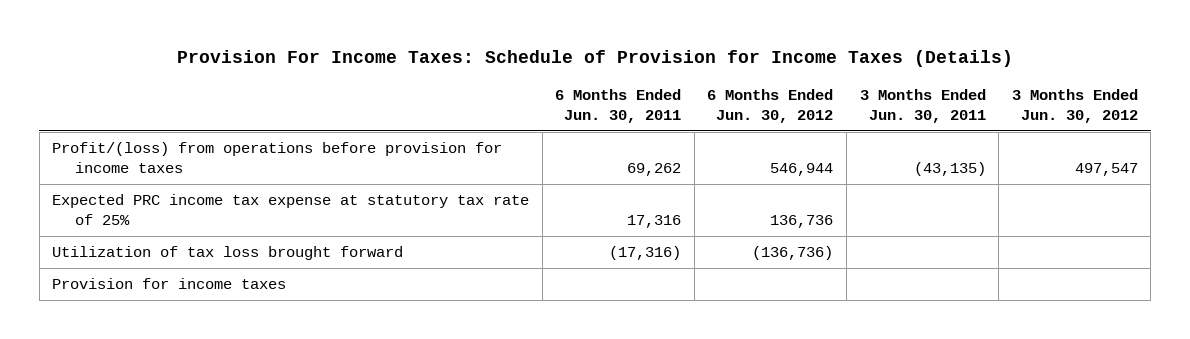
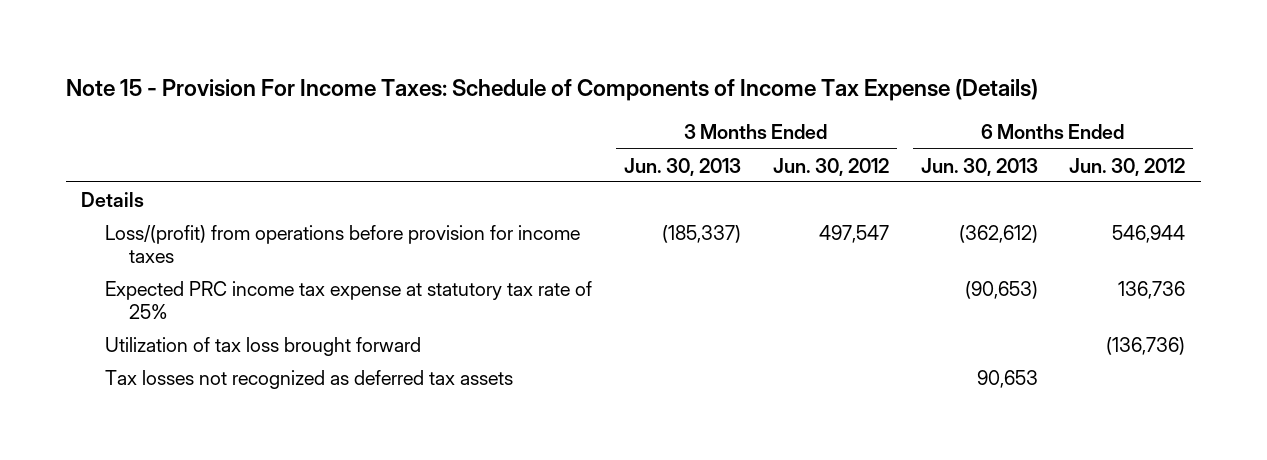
[176,50,1013,68] Provision For Income Taxes: Schedule of Provision for Income Taxes (Details) -> [65,79,1038,102] Note 15 - Provision For Income Taxes: Schedule of Components of Income Tax Expense (Details)
[555,89,682,123] 6 Months Ended Jun. 30, 2011 -> none
[859,89,986,123] 3 Months Ended Jun. 30, 2011 -> none
none -> [624,157,742,176] Jun. 30, 2013
none -> [920,157,1038,176] Jun. 30, 2013
none -> [81,191,145,207] Details
[52,142,503,173] Profit/(loss) from operations before provision for income taxes -> [105,224,581,264] Loss/(profit) from operations before provision for income taxes
[52,278,287,290] Provision for income taxes -> none
none -> [105,369,514,389] Tax losses not recognized as deferred tax assets

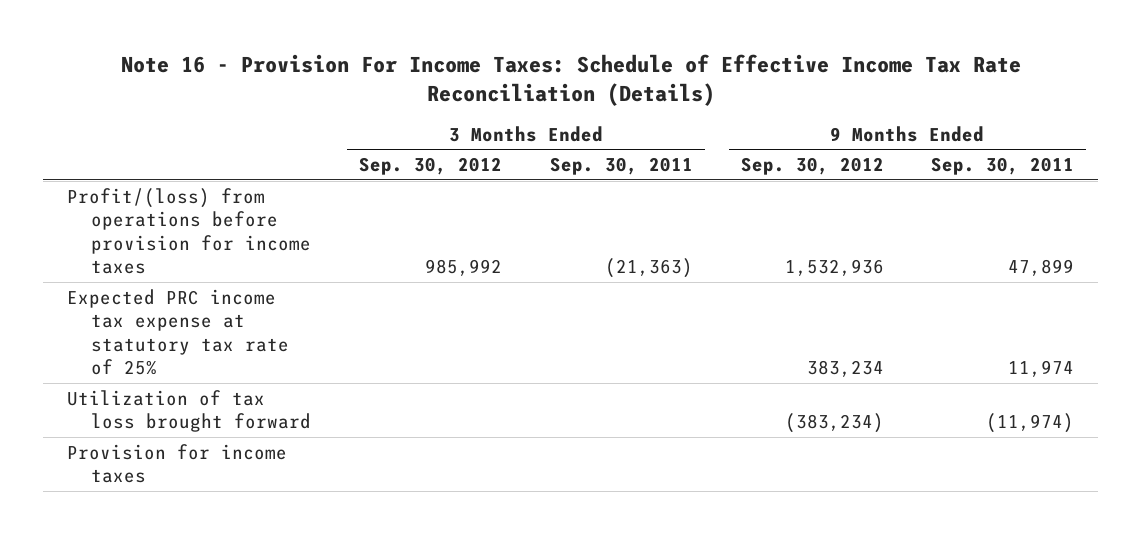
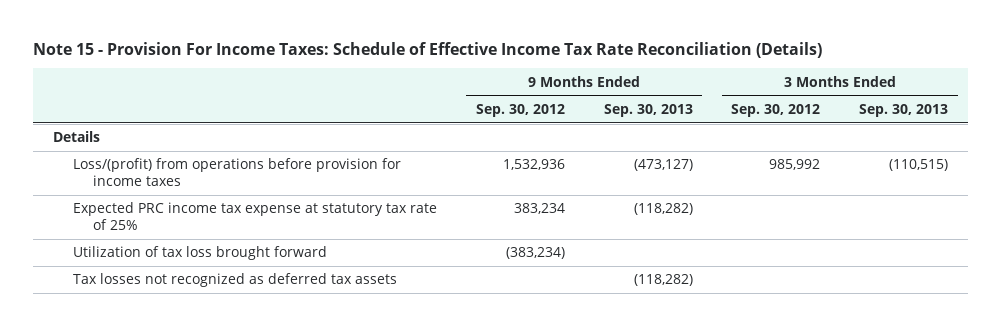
[120,54,1021,107] Note 16 - Provision For Income Taxes: Schedule of Effective Income Tax Rate Reconciliation (Details) -> [33,41,823,58] Note 15 - Provision For Income Taxes: Schedule of Effective Income Tax Rate Reconciliation (Details)
[549,157,693,176] Sep. 30, 2011 -> none
[931,157,1075,176] Sep. 30, 2011 -> none
none -> [603,104,693,118] Sep. 30, 2013
none -> [859,104,949,118] Sep. 30, 2013
none -> [52,131,100,143] Details
[66,187,312,275] Profit/(loss) from operations before provision for income taxes -> [72,158,401,186] Loss/(profit) from operations before provision for income taxes
[66,443,287,484] Provision for income taxes -> none
none -> [72,273,397,288] Tax losses not recognized as deferred tax assets

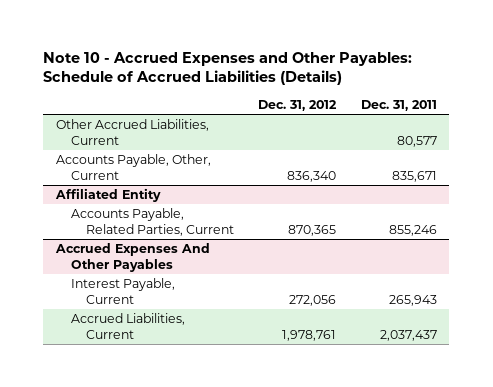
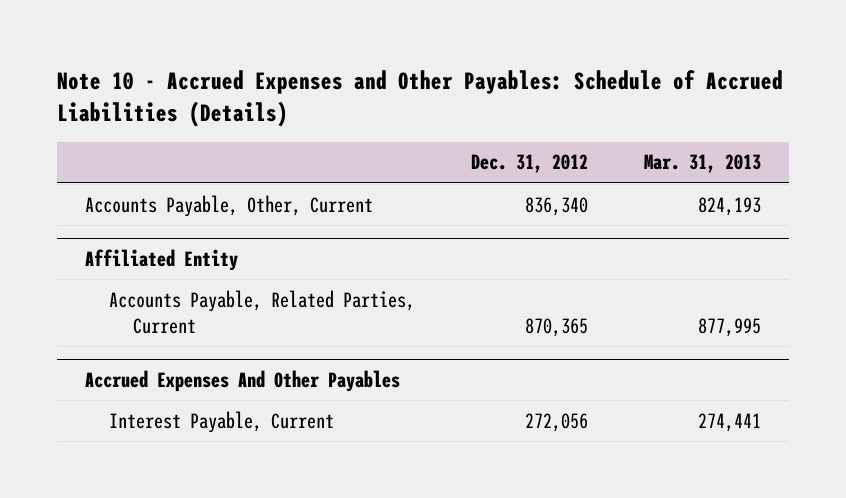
[361,100,438,112] Dec. 31, 2011 -> none
none -> [643,154,761,174] Mar. 31, 2013
[55,119,209,146] Other Accrued Liabilities, Current -> none
[70,313,185,340] Accrued Liabilities, Current -> none

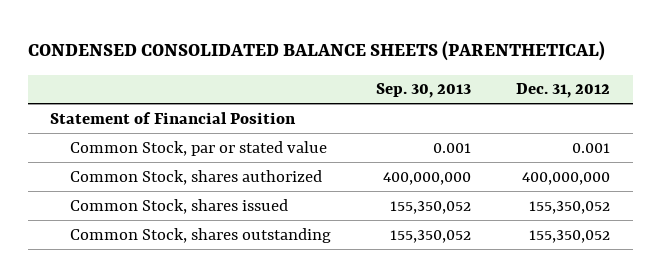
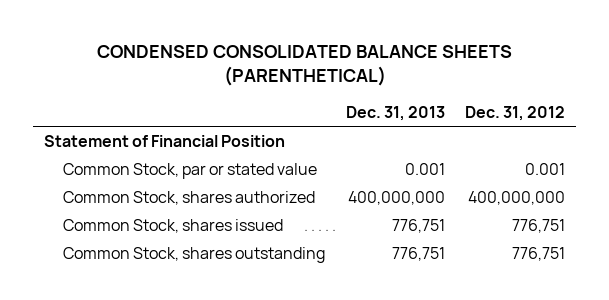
[375,83,471,99] Sep. 30, 2013 -> none
none -> [345,106,445,122] Dec. 31, 2013
[528,200,610,214] 155,350,052 -> [512,218,566,233] 776,751
[528,229,610,243] 155,350,052 -> [512,246,566,261] 776,751

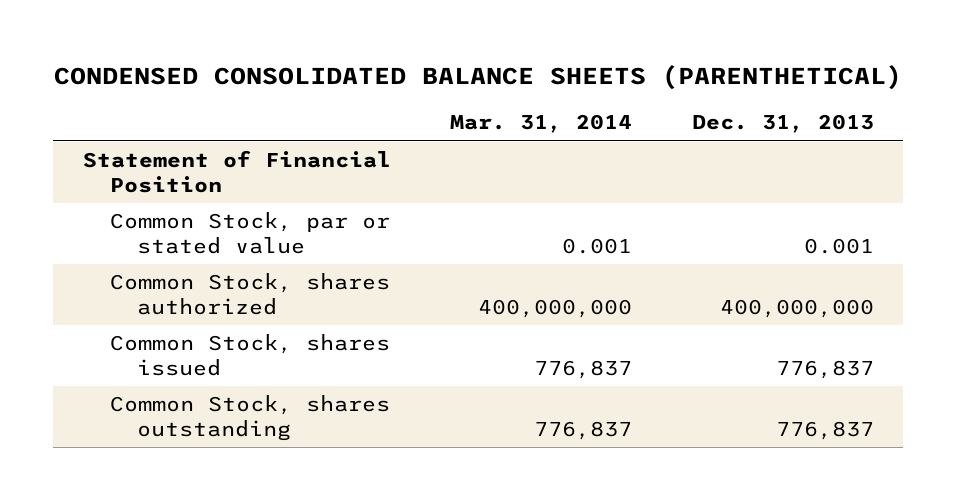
[465,106,566,122] Dec. 31, 2012 -> none
none -> [450,114,633,134] Mar. 31, 2014
[391,218,445,233] 776,751 -> [775,359,874,379] 776,837
[391,246,445,261] 776,751 -> [775,420,874,440] 776,837

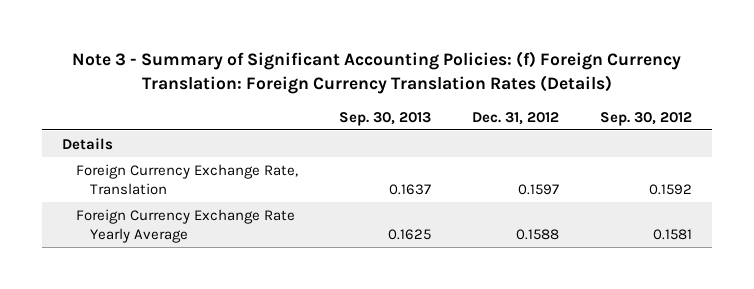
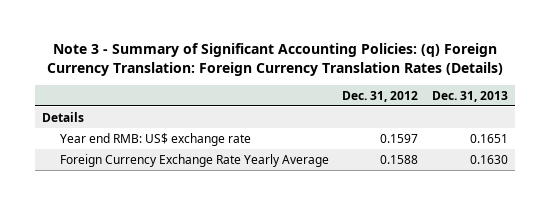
[72,51,682,94] Note 3 - Summary of Significant Accounting Policies: (f) Foreign Currency Translation: Foreign Currency Translation Rates (Details) -> [47,42,504,76] Note 3 - Summary of Significant Accounting Policies: (q) Foreign Currency Translation: Foreign Currency Translation Rates (Details)
[338,111,431,126] Sep. 30, 2013 -> none
[599,111,692,126] Sep. 30, 2012 -> none
none -> [431,90,508,102] Dec. 31, 2013
[75,163,298,195] Foreign Currency Exchange Rate, Translation -> [59,132,251,146] Year end RMB: US$ exchange rate

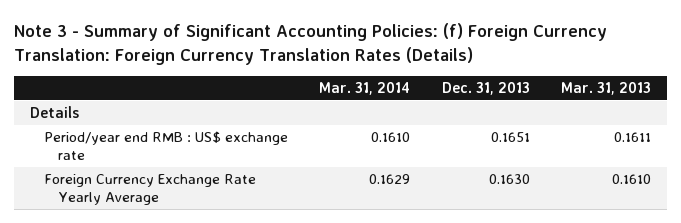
[47,42,504,76] Note 3 - Summary of Significant Accounting Policies: (q) Foreign Currency Translation: Foreign Currency Translation Rates (Details) -> [13,23,607,66] Note 3 - Summary of Significant Accounting Policies: (f) Foreign Currency Translation: Foreign Currency Translation Rates (Details)
[342,90,419,102] Dec. 31, 2012 -> none
none -> [319,82,411,96] Mar. 31, 2014
none -> [561,82,652,96] Mar. 31, 2013
[59,132,251,146] Year end RMB: US$ exchange rate -> [43,130,288,160] Period/year end RMB : US$ exchange rate

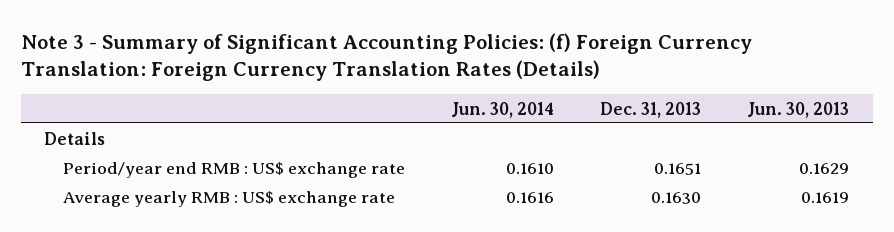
[319,82,411,96] Mar. 31, 2014 -> none
[561,82,652,96] Mar. 31, 2013 -> none
none -> [451,101,555,118] Jun. 30, 2014
none -> [747,101,850,118] Jun. 30, 2013
[43,173,256,205] Foreign Currency Exchange Rate Yearly Average -> [62,190,395,207] Average yearly RMB : US$ exchange rate

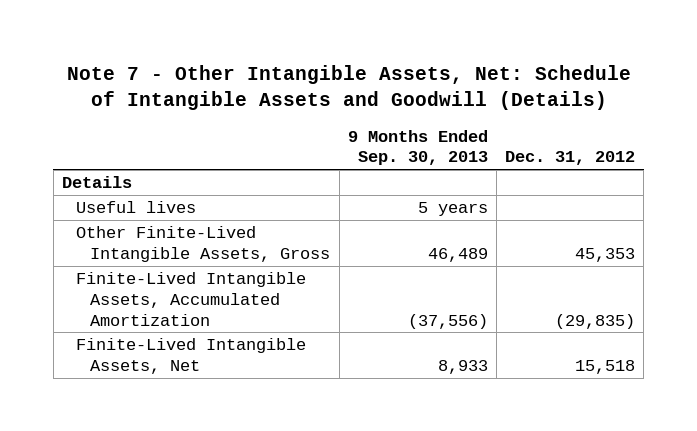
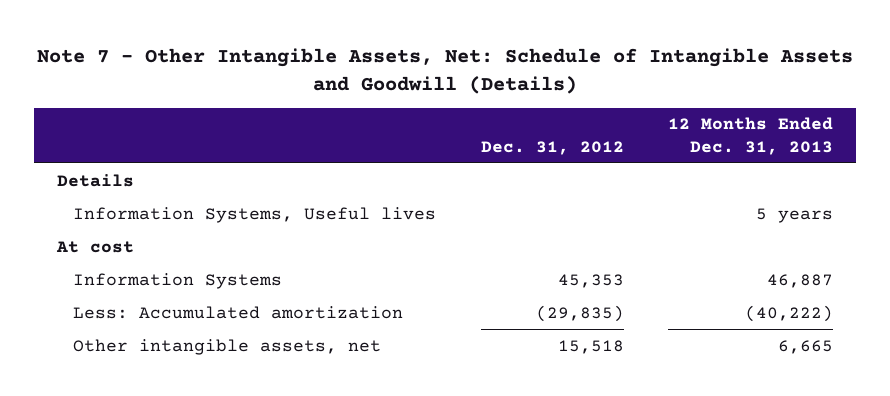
[347,129,488,166] 9 Months Ended Sep. 30, 2013 -> none
none -> [668,117,834,155] 12 Months Ended Dec. 31, 2013
[76,201,197,214] Useful lives -> [72,206,436,223] Information Systems, Useful lives
none -> [55,240,134,253] At cost
[76,226,331,262] Other Finite-Lived Intangible Assets, Gross -> [72,272,282,289] Information Systems
[76,272,307,326] Finite-Lived Intangible Assets, Accumulated Amortization -> [72,305,403,319] Less: Accumulated amortization
[76,338,307,374] Finite-Lived Intangible Assets, Net -> [72,338,381,355] Other intangible assets, net

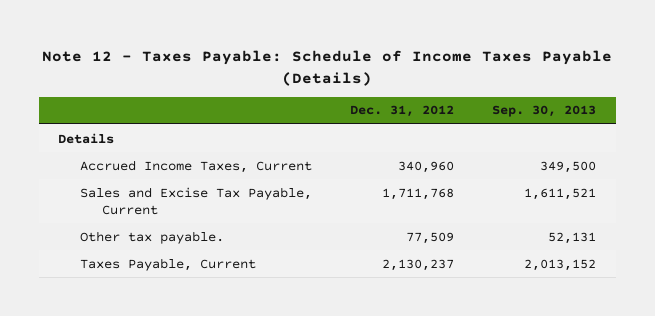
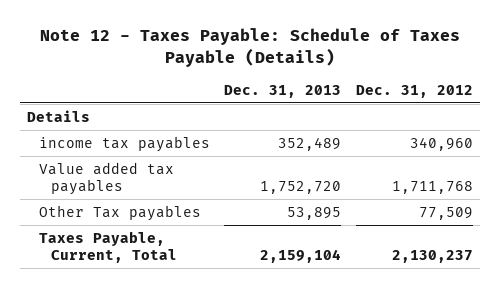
[42,50,613,86] Note 12 - Taxes Payable: Schedule of Income Taxes Payable (Details) -> [39,28,460,68] Note 12 - Taxes Payable: Schedule of Taxes Payable (Details)
[492,105,597,118] Sep. 30, 2013 -> none
none -> [224,84,342,98] Dec. 31, 2013
[79,159,312,173] Accrued Income Taxes, Current -> [39,135,211,152] income tax payables
[79,186,312,215] Sales and Excise Tax Payable, Current -> [39,161,175,195] Value added tax payables
[79,230,224,244] Other tax payable. -> [39,204,202,221] Other Tax payables
[79,257,256,271] Taxes Payable, Current -> [39,230,178,263] Taxes Payable, Current, Total

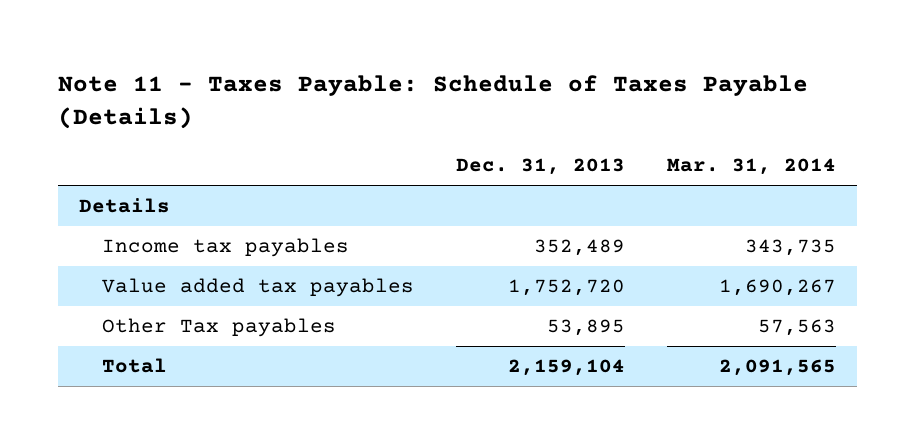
[39,28,460,68] Note 12 - Taxes Payable: Schedule of Taxes Payable (Details) -> [58,75,809,130] Note 11 - Taxes Payable: Schedule of Taxes Payable (Details)
[355,84,473,98] Dec. 31, 2012 -> none
none -> [666,158,836,176] Mar. 31, 2014
[39,135,211,152] income tax payables -> [102,237,350,257] Income tax payables
[39,230,178,263] Taxes Payable, Current, Total -> [102,357,168,373] Total

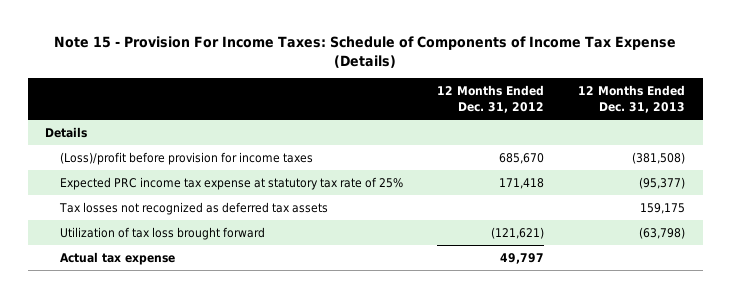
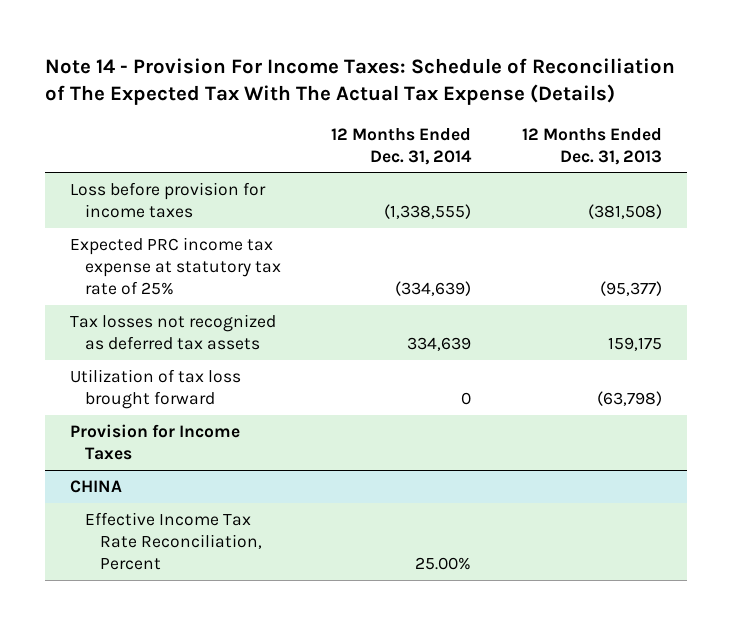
[54,36,677,69] Note 15 - Provision For Income Taxes: Schedule of Components of Income Tax Expense (Details) -> [45,57,676,106] Note 14 - Provision For Income Taxes: Schedule of Reconciliation of The Expected Tax With The Actual Tax Expense (Details)
[437,85,545,114] 12 Months Ended Dec. 31, 2012 -> none
none -> [331,127,473,165] 12 Months Ended Dec. 31, 2014
[45,126,88,138] Details -> none
[59,151,313,165] (Loss)/profit before provision for income taxes -> [70,181,267,219] Loss before provision for income taxes
[59,251,175,265] Actual tax expense -> [70,423,241,461] Provision for Income Taxes
none -> [70,479,123,493] CHINA
none -> [85,511,262,571] Effective Income Tax Rate Reconciliation, Percent

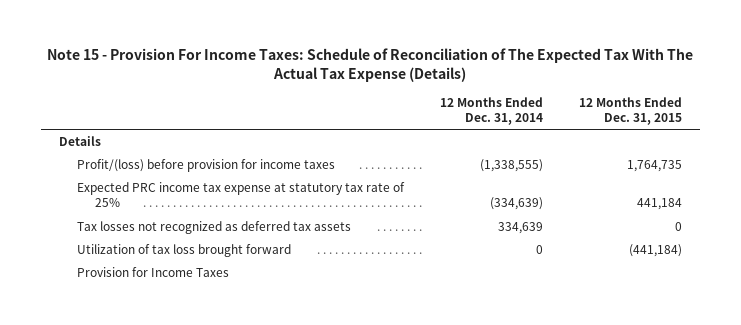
[45,57,676,106] Note 14 - Provision For Income Taxes: Schedule of Reconciliation of The Expected Tax With The Actual Tax Expense (Details) -> [47,47,694,82] Note 15 - Provision For Income Taxes: Schedule of Reconciliation of The Expected Tax With The Actual Tax Expense (Details)
[521,127,662,165] 12 Months Ended Dec. 31, 2013 -> none
none -> [578,96,682,125] 12 Months Ended Dec. 31, 2015
none -> [59,136,102,147] Details
[70,181,267,219] Loss before provision for income taxes -> [76,159,335,173] Profit/(loss) before provision for income taxes
[70,479,123,493] CHINA -> none
[85,511,262,571] Effective Income Tax Rate Reconciliation, Percent -> none

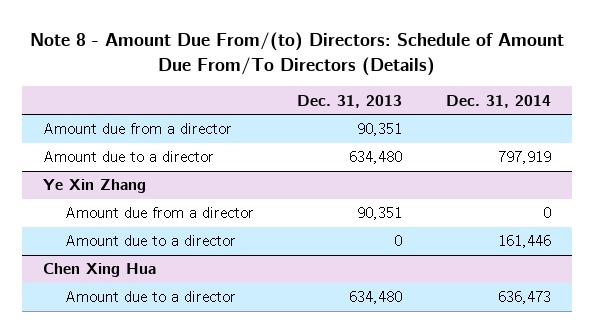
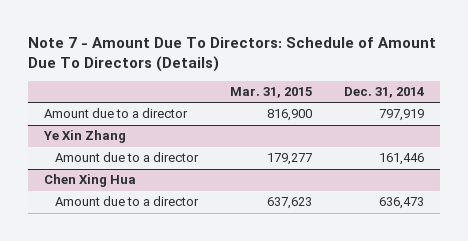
[29,32,564,76] Note 8 - Amount Due From/(to) Directors: Schedule of Amount Due From/To Directors (Details) -> [27,36,436,72] Note 7 - Amount Due To Directors: Schedule of Amount Due To Directors (Details)
[297,94,403,108] Dec. 31, 2013 -> none
none -> [230,86,313,98] Mar. 31, 2015
[43,123,233,135] Amount due from a director -> none
[64,207,254,219] Amount due from a director -> none

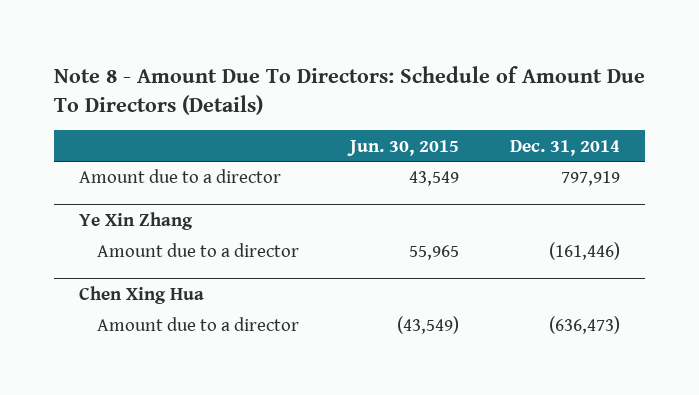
[27,36,436,72] Note 7 - Amount Due To Directors: Schedule of Amount Due To Directors (Details) -> [54,65,646,115] Note 8 - Amount Due To Directors: Schedule of Amount Due To Directors (Details)
[230,86,313,98] Mar. 31, 2015 -> none
none -> [346,139,459,156] Jun. 30, 2015
[378,153,424,166] 161,446 -> [548,242,620,261] (161,446)
[378,197,424,210] 636,473 -> [548,316,620,335] (636,473)

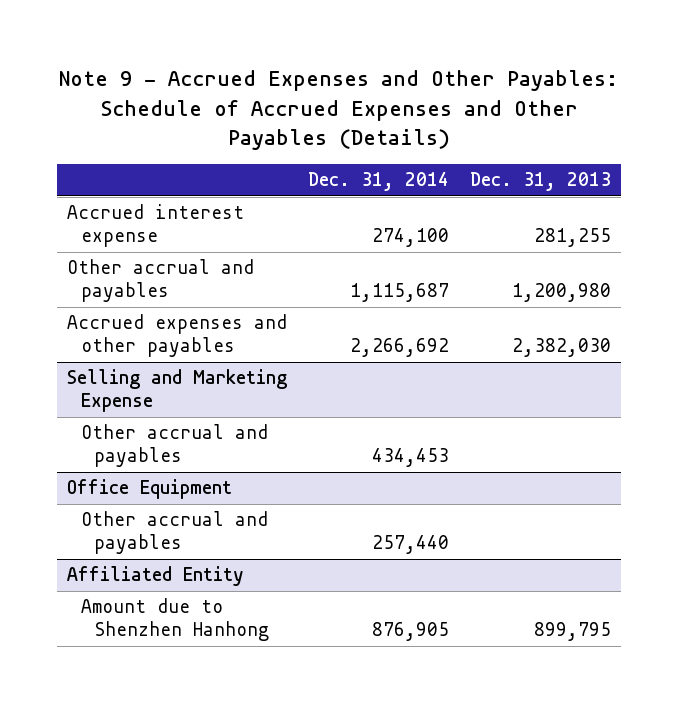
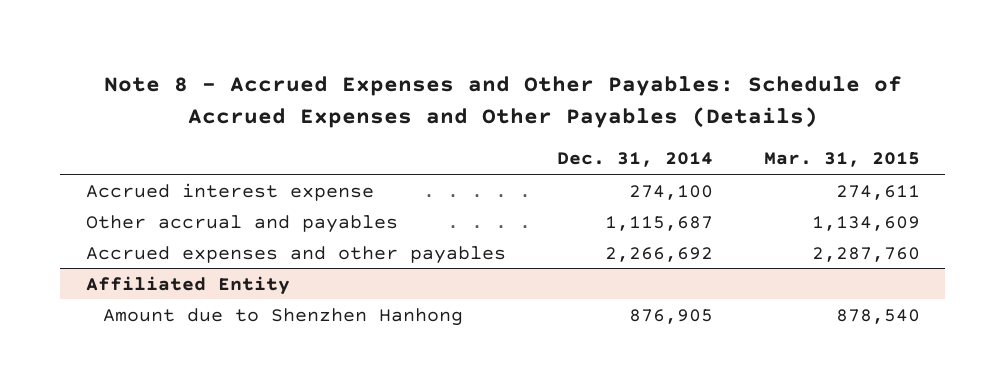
[59,70,619,151] Note 9 - Accrued Expenses and Other Payables: Schedule of Accrued Expenses and Other Payables (Details) -> [103,76,902,128] Note 8 - Accrued Expenses and Other Payables: Schedule of Accrued Expenses and Other Payables (Details)
[469,172,611,192] Dec. 31, 2013 -> none
none -> [763,152,920,168] Mar. 31, 2015
[67,369,288,413] Selling and Marketing Expense -> none
[80,424,268,468] Other accrual and payables -> none
[67,479,233,500] Office Equipment -> none
[80,511,268,555] Other accrual and payables -> none

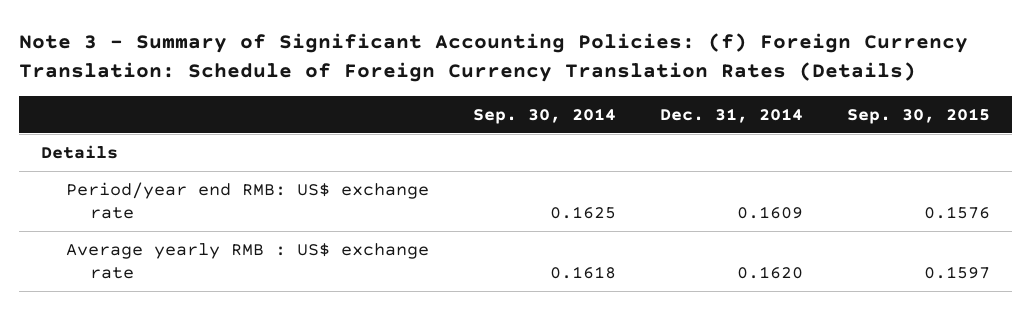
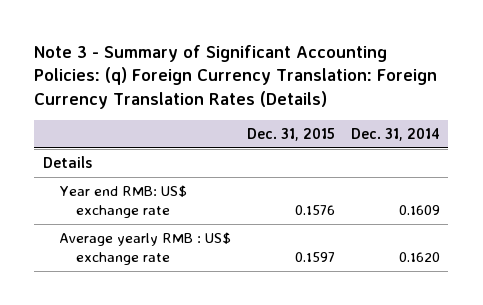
[18,32,968,83] Note 3 - Summary of Significant Accounting Policies: (f) Foreign Currency Translation: Schedule of Foreign Currency Translation Rates (Details) -> [34,44,438,109] Note 3 - Summary of Significant Accounting Policies: (q) Foreign Currency Translation: Foreign Currency Translation Rates (Details)
[472,107,616,124] Sep. 30, 2014 -> none
[846,107,990,124] Sep. 30, 2015 -> none
none -> [247,128,336,142] Dec. 31, 2015
[65,181,429,220] Period/year end RMB: US$ exchange rate -> [59,185,188,219] Year end RMB: US$ exchange rate

